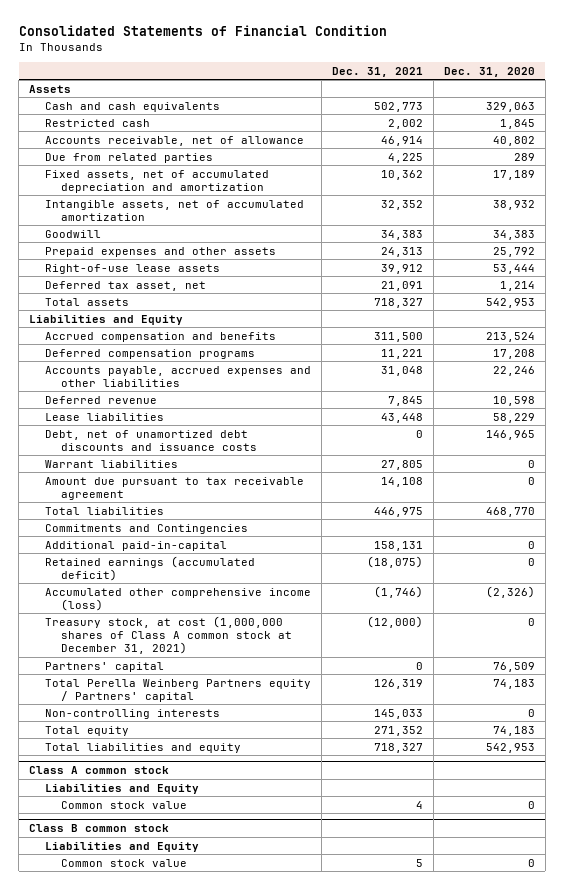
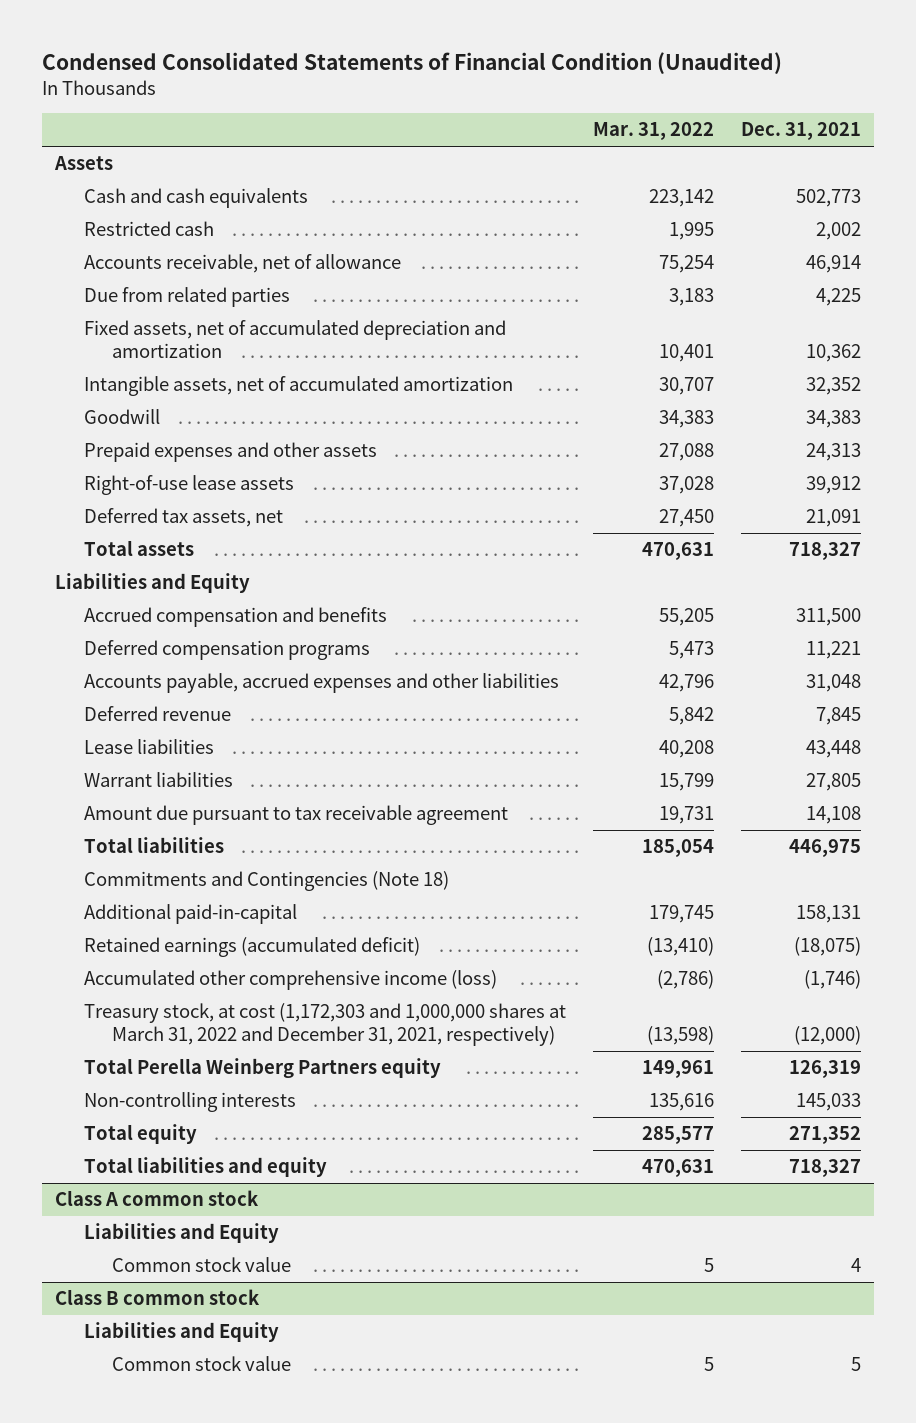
[18,24,387,36] Consolidated Statements of Financial Condition -> [41,52,782,75] Condensed Consolidated Statements of Financial Condition (Unaudited)
[443,66,535,77] Dec. 31, 2020 -> none
none -> [592,122,714,141] Mar. 31, 2022
[45,280,207,291] Deferred tax asset, net -> [83,508,283,528] Deferred tax assets, net
[45,429,258,451] Debt, net of unamortized debt discounts and issuance costs -> none
[45,523,249,534] Commitments and Contingencies -> [83,871,449,892] Commitments and Contingencies (Note 18)
[45,661,165,672] Partners' capital -> none
[45,615,293,655] Treasury stock, at cost (1,000,000 shares of Class A common stock at December 31, 2021) -> [83,1003,566,1047] Treasury stock, at cost (1,172,303 and 1,000,000 shares at March 31, 2022 and December 31, 2021, respectively)
[45,678,312,702] Total Perella Weinberg Partners equity / Partners' capital -> [83,1058,441,1079] Total Perella Weinberg Partners equity

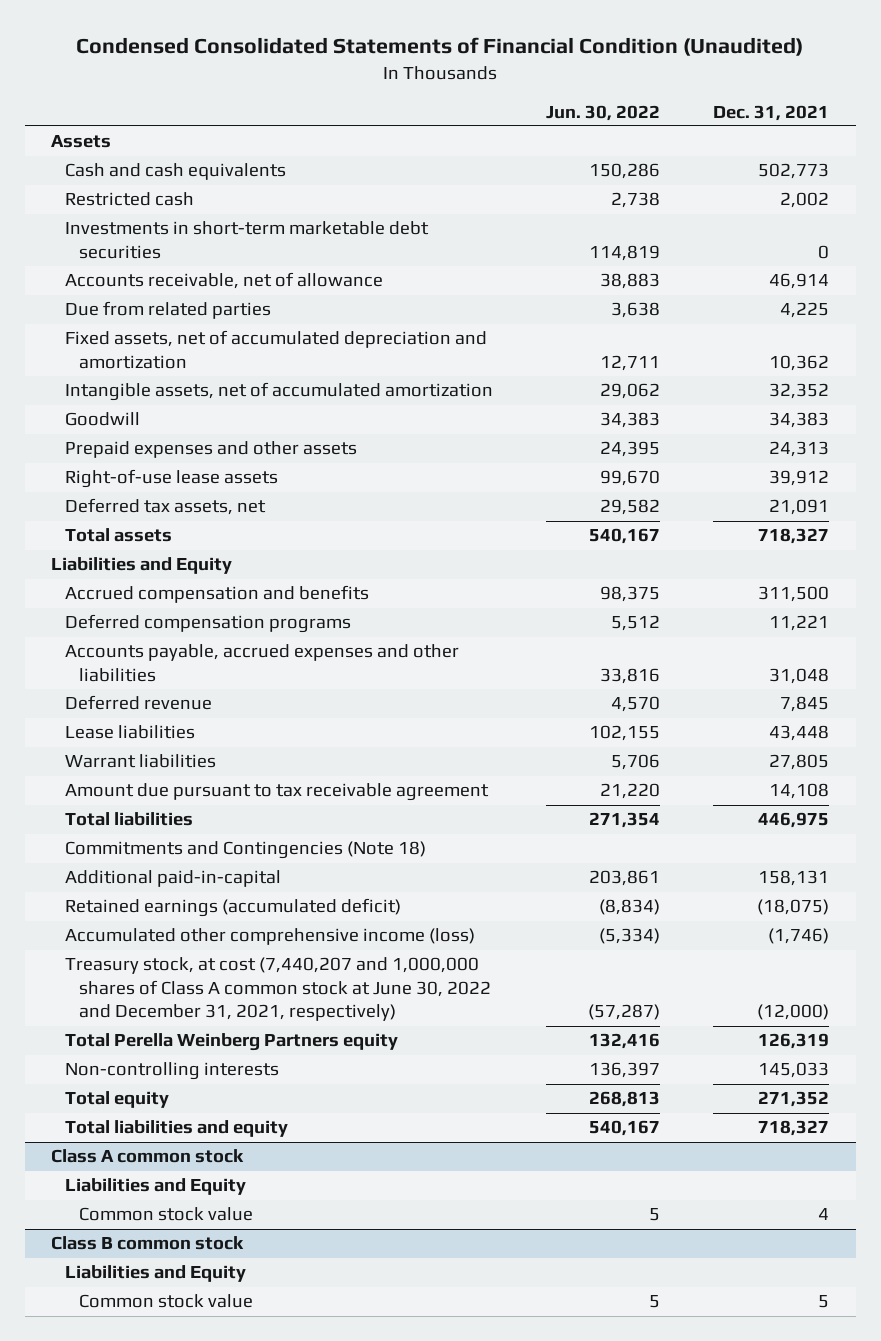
[592,122,714,141] Mar. 31, 2022 -> none
none -> [546,104,661,121] Jun. 30, 2022
none -> [64,221,429,259] Investments in short-term marketable debt securities
[83,1003,566,1047] Treasury stock, at cost (1,172,303 and 1,000,000 shares at March 31, 2022 and December 31, 2021, respectively) -> [64,957,491,1022] Treasury stock, at cost (7,440,207 and 1,000,000 shares of Class A common stock at June 30, 2022 and December 31, 2021, respectively)

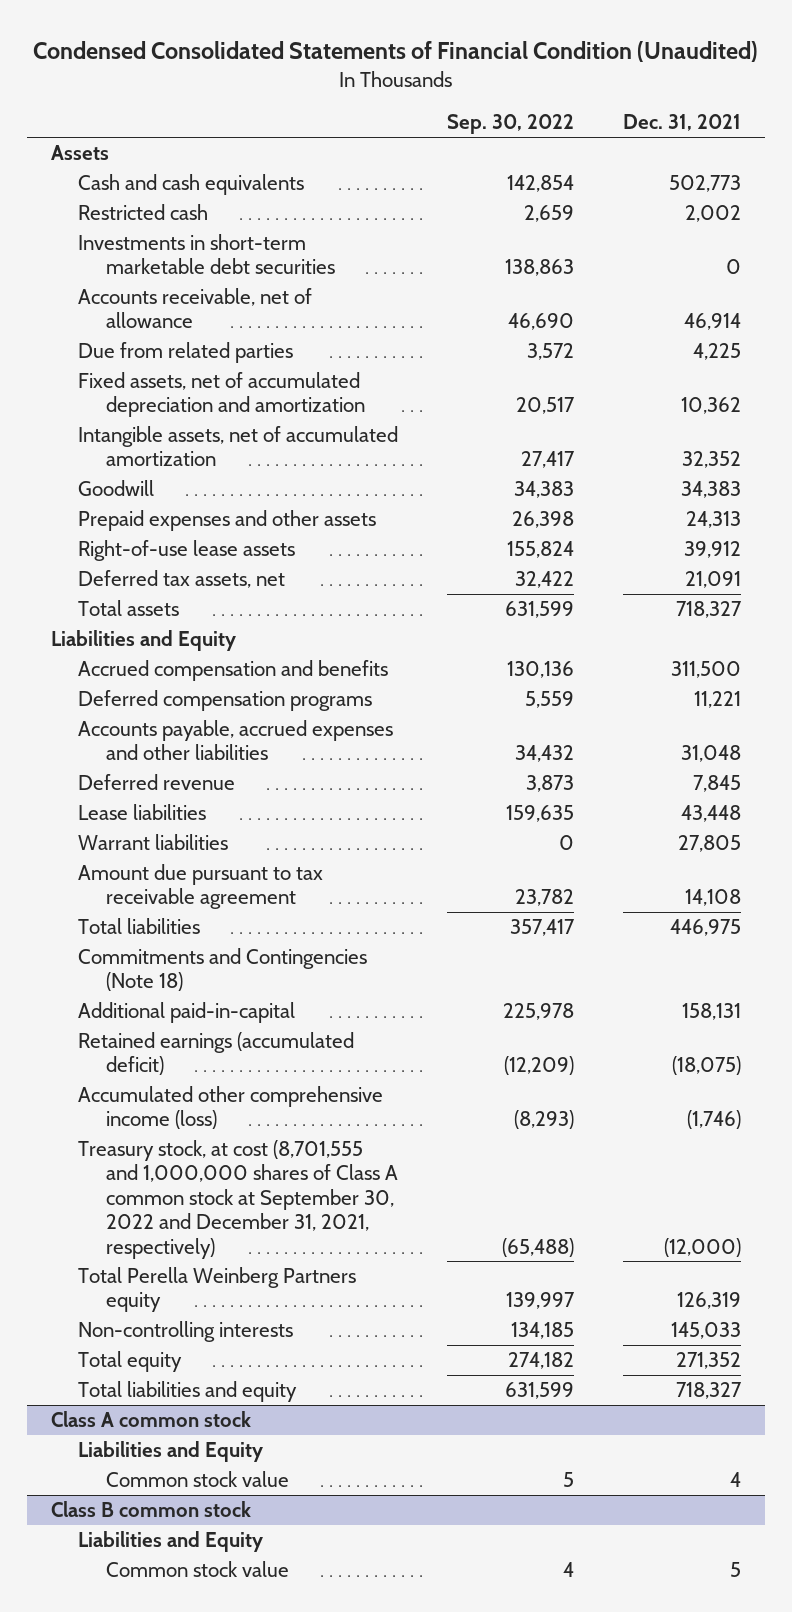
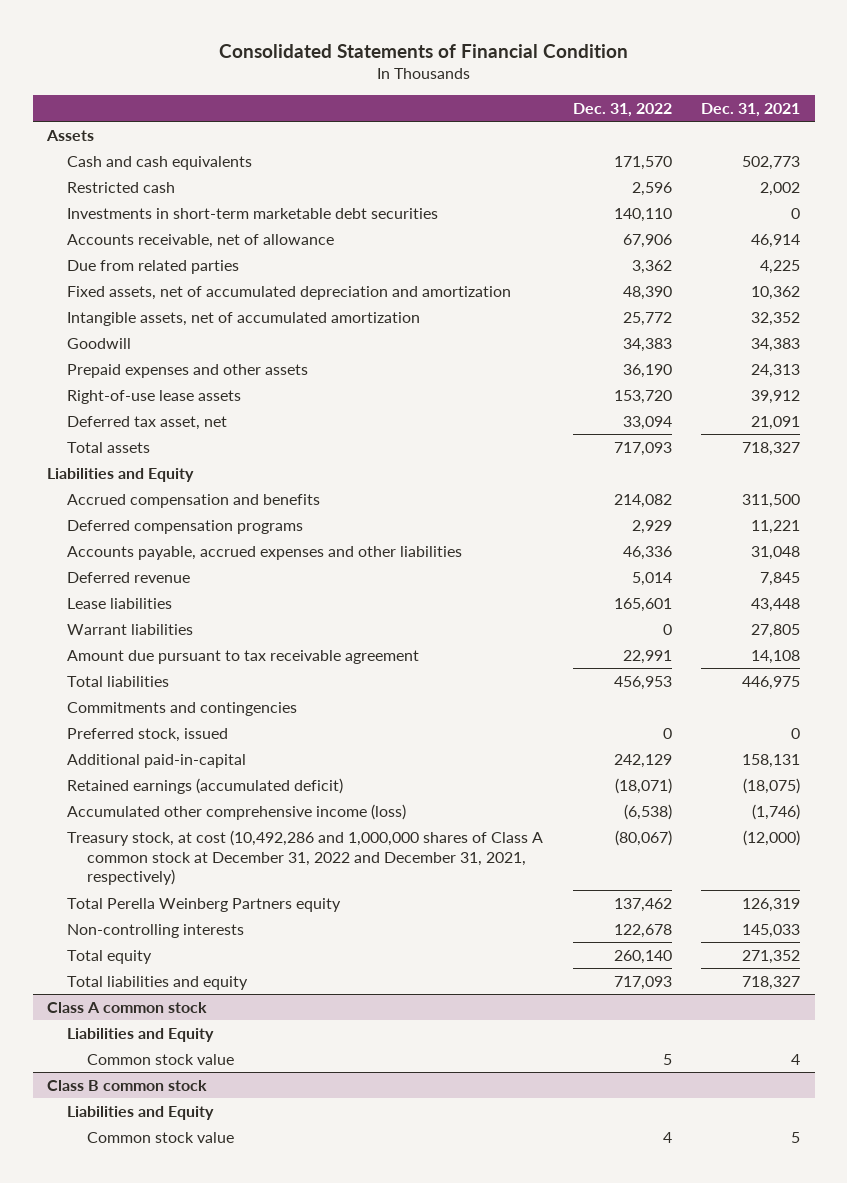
[33,41,759,63] Condensed Consolidated Statements of Financial Condition (Unaudited) -> [218,43,628,58] Consolidated Statements of Financial Condition
[447,114,575,135] Sep. 30, 2022 -> none
none -> [572,103,672,118] Dec. 31, 2022
[78,569,286,588] Deferred tax assets, net -> [67,415,228,430] Deferred tax asset, net
[78,947,368,992] Commitments and Contingencies (Note 18) -> [67,701,298,716] Commitments and contingencies
none -> [67,727,229,742] Preferred stock, issued
[78,1139,398,1259] Treasury stock, at cost (8,701,555 and 1,000,000 shares of Class A common stock at September 30, 2022 and December 31, 2021, respectively) -> [67,829,544,886] Treasury stock, at cost (10,492,286 and 1,000,000 shares of Class A common stock at December 31, 2022 and December 31, 2021, respectively)

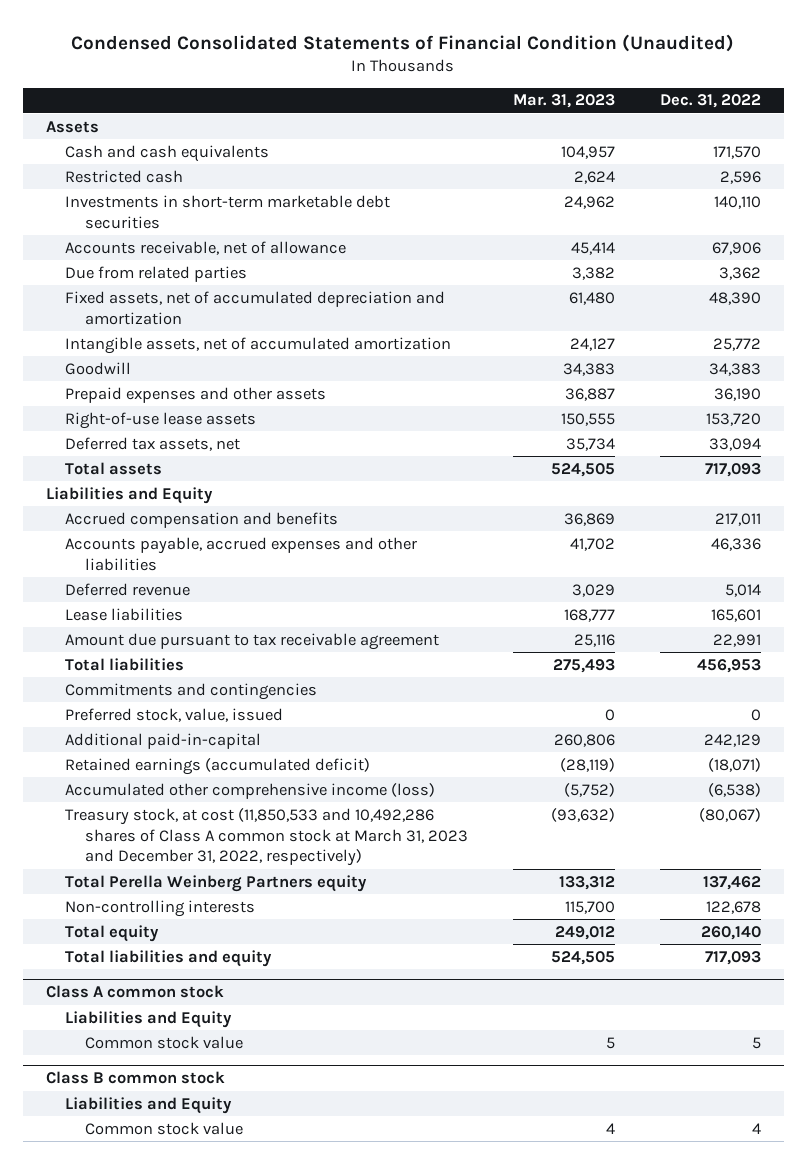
[218,43,628,58] Consolidated Statements of Financial Condition -> [71,33,735,52] Condensed Consolidated Statements of Financial Condition (Unaudited)
[700,103,800,118] Dec. 31, 2021 -> none
none -> [513,94,616,109] Mar. 31, 2023
[67,415,228,430] Deferred tax asset, net -> [65,436,241,451] Deferred tax assets, net
[67,519,304,534] Deferred compensation programs -> none
[613,493,672,508] 214,082 -> [715,512,762,526] 217,011
[67,623,194,635] Warrant liabilities -> none
[67,727,229,742] Preferred stock, issued -> [65,707,284,722] Preferred stock, value, issued
[67,829,544,886] Treasury stock, at cost (10,492,286 and 1,000,000 shares of Class A common stock at December 31, 2022 and December 31, 2021, respectively) -> [65,807,468,867] Treasury stock, at cost (11,850,533 and 10,492,286 shares of Class A common stock at March 31, 2023 and December 31, 2022, respectively)

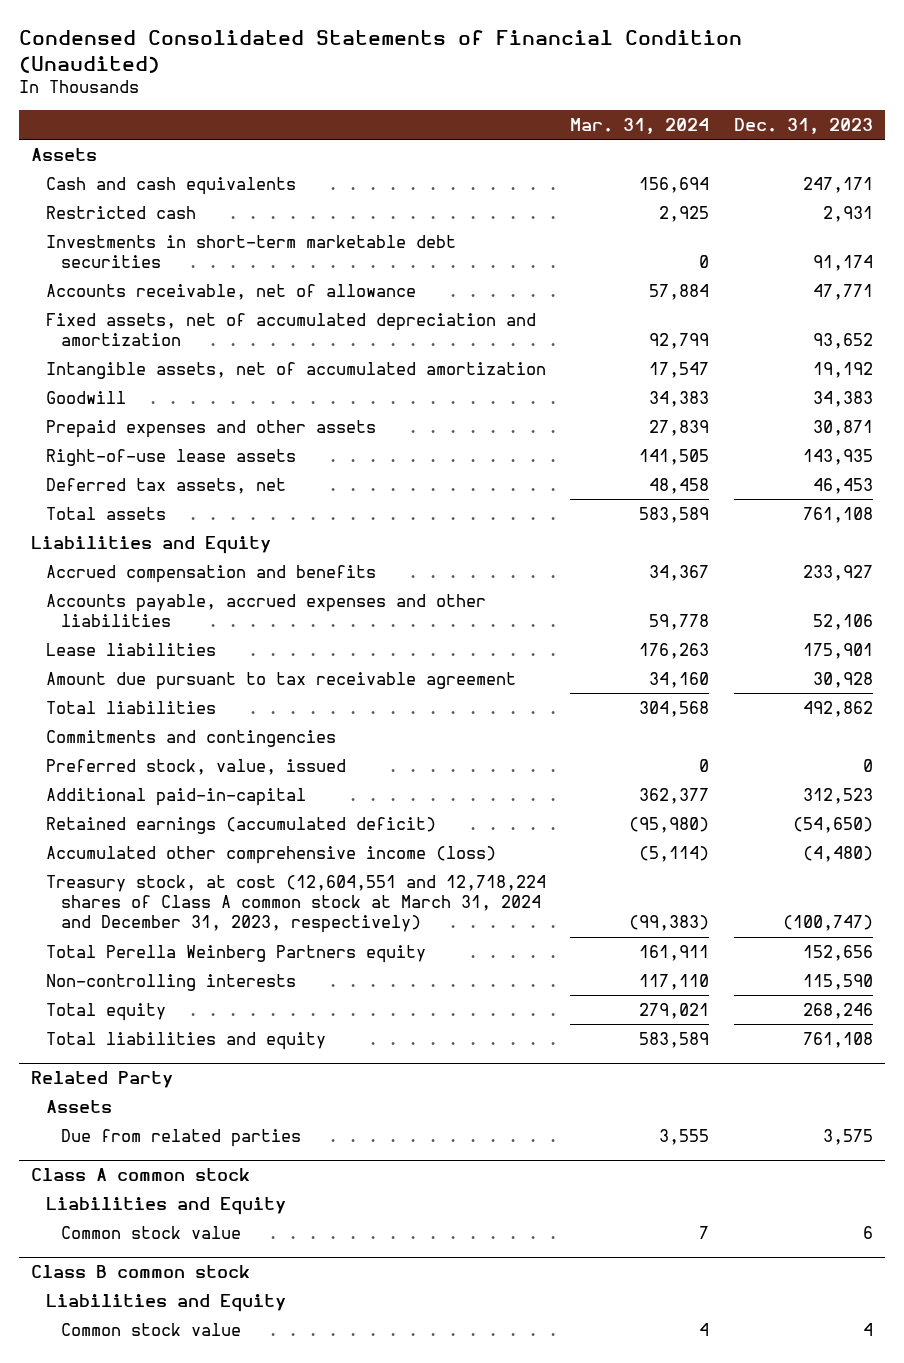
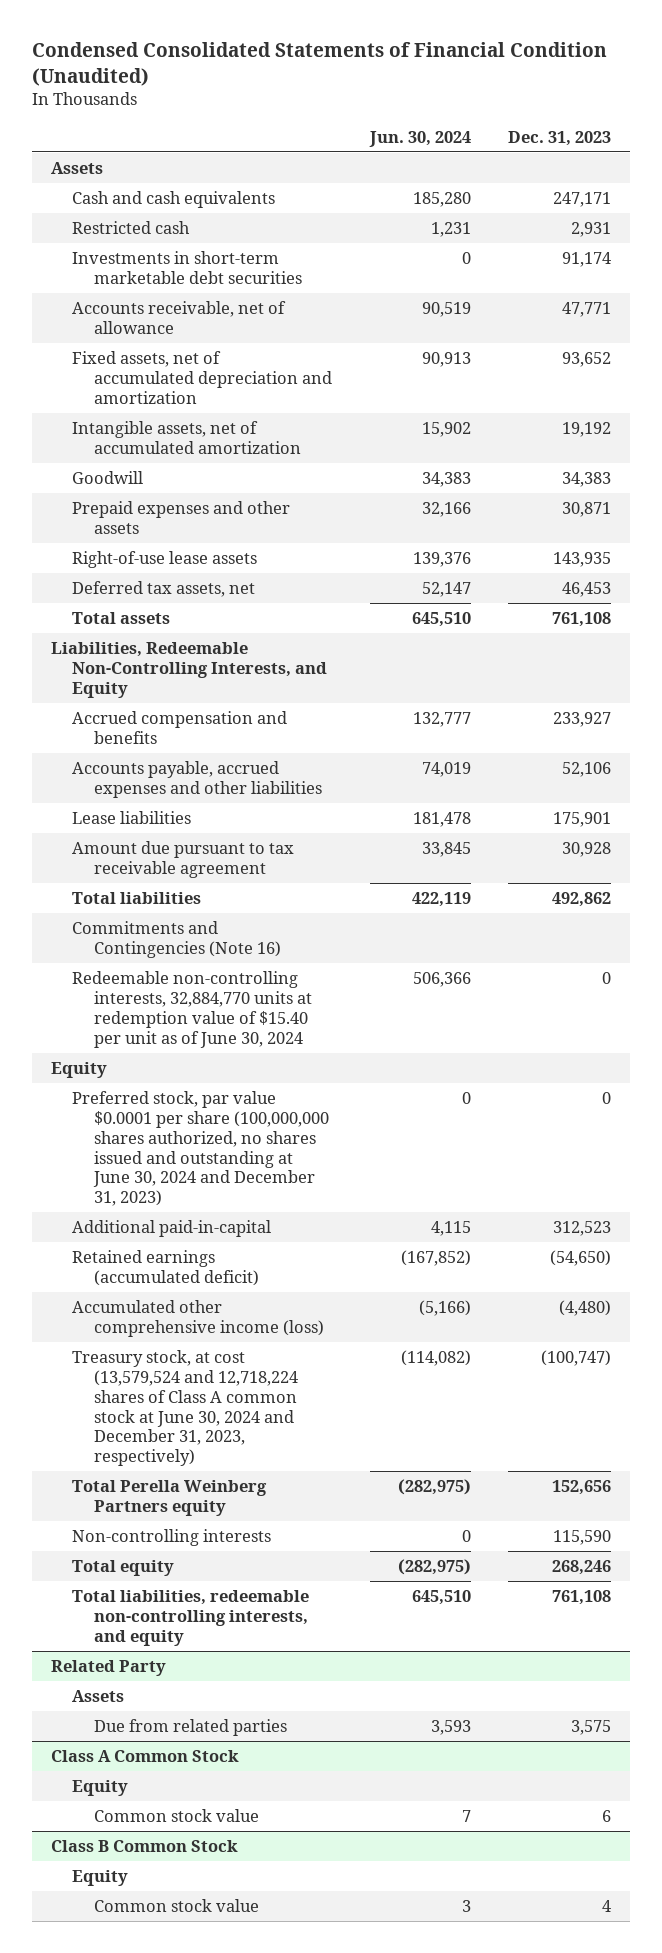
[570,117,710,134] Mar. 31, 2024 -> none
none -> [368,130,471,147] Jun. 30, 2024
[31,535,272,554] Liabilities and Equity -> [50,641,328,698] Liabilities, Redeemable Non-Controlling Interests, and Equity
[45,729,336,747] Commitments and contingencies -> [72,920,282,958] Commitments and Contingencies (Note 16)
none -> [72,970,313,1048] Redeemable non-controlling interests, 32,884,770 units at redemption value of $15.40 per unit as of June 30, 2024
none -> [50,1061,107,1078] Equity
[45,758,346,775] Preferred stock, value, issued -> [72,1090,330,1207] Preferred stock, par value $0.0001 per share (100,000,000 shares authorized, no shares issued and outstanding at June 30, 2024 and December 31, 2023)
[45,874,546,934] Treasury stock, at cost (12,604,551 and 12,718,224 shares of Class A common stock at March 31, 2024 and December 31, 2023, respectively) -> [72,1349,299,1467] Treasury stock, at cost (13,579,524 and 12,718,224 shares of Class A common stock at June 30, 2024 and December 31, 2023, respectively)
[45,1031,326,1050] Total liabilities and equity -> [72,1589,310,1646] Total liabilities, redeemable non-controlling interests, and equity
[45,1196,286,1215] Liabilities and Equity -> none
[31,1168,251,1182] Class A common stock -> [50,1749,239,1762] Class A Common Stock
none -> [72,1779,129,1796] Equity
[45,1293,286,1312] Liabilities and Equity -> none
[31,1265,251,1279] Class B common stock -> [50,1839,238,1852] Class B Common Stock
none -> [72,1869,129,1886] Equity

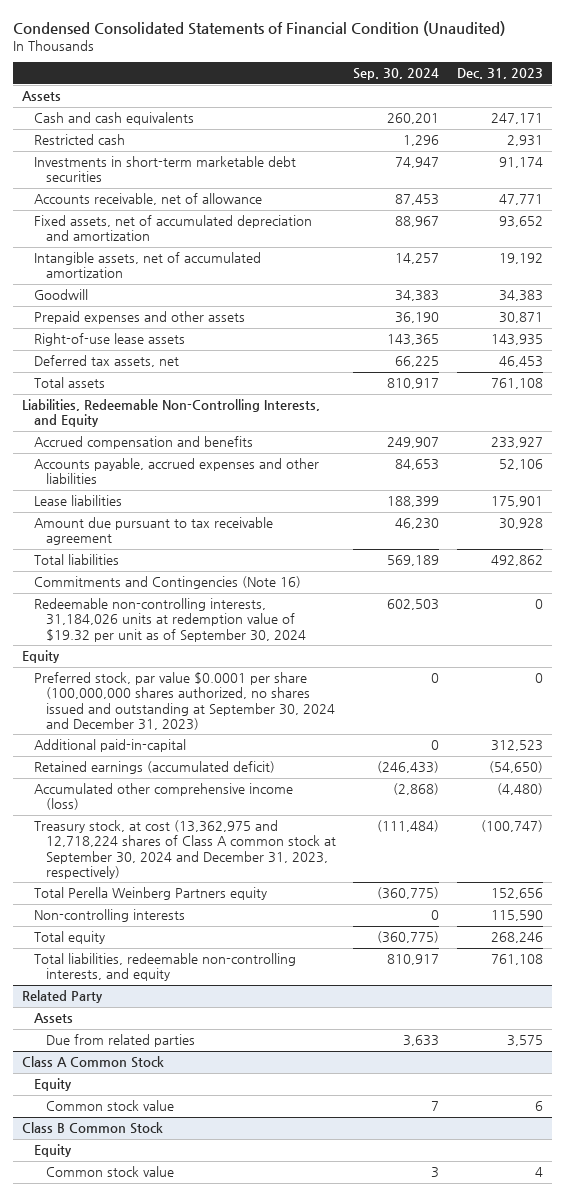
[368,130,471,147] Jun. 30, 2024 -> none
none -> [353,68,440,81] Sep. 30, 2024
[72,970,313,1048] Redeemable non-controlling interests, 32,884,770 units at redemption value of $15.40 per unit as of June 30, 2024 -> [33,598,306,642] Redeemable non-controlling interests, 31,184,026 units at redemption value of $19.32 per unit as of September 30, 2024
[72,1090,330,1207] Preferred stock, par value $0.0001 per share (100,000,000 shares authorized, no shares issued and outstanding at June 30, 2024 and December 31, 2023) -> [33,672,335,730] Preferred stock, par value $0.0001 per share (100,000,000 shares authorized, no shares issued and outstanding at September 30, 2024 and December 31, 2023)
[72,1349,299,1467] Treasury stock, at cost (13,579,524 and 12,718,224 shares of Class A common stock at June 30, 2024 and December 31, 2023, respectively) -> [33,820,336,879] Treasury stock, at cost (13,362,975 and 12,718,224 shares of Class A common stock at September 30, 2024 and December 31, 2023, respectively)

